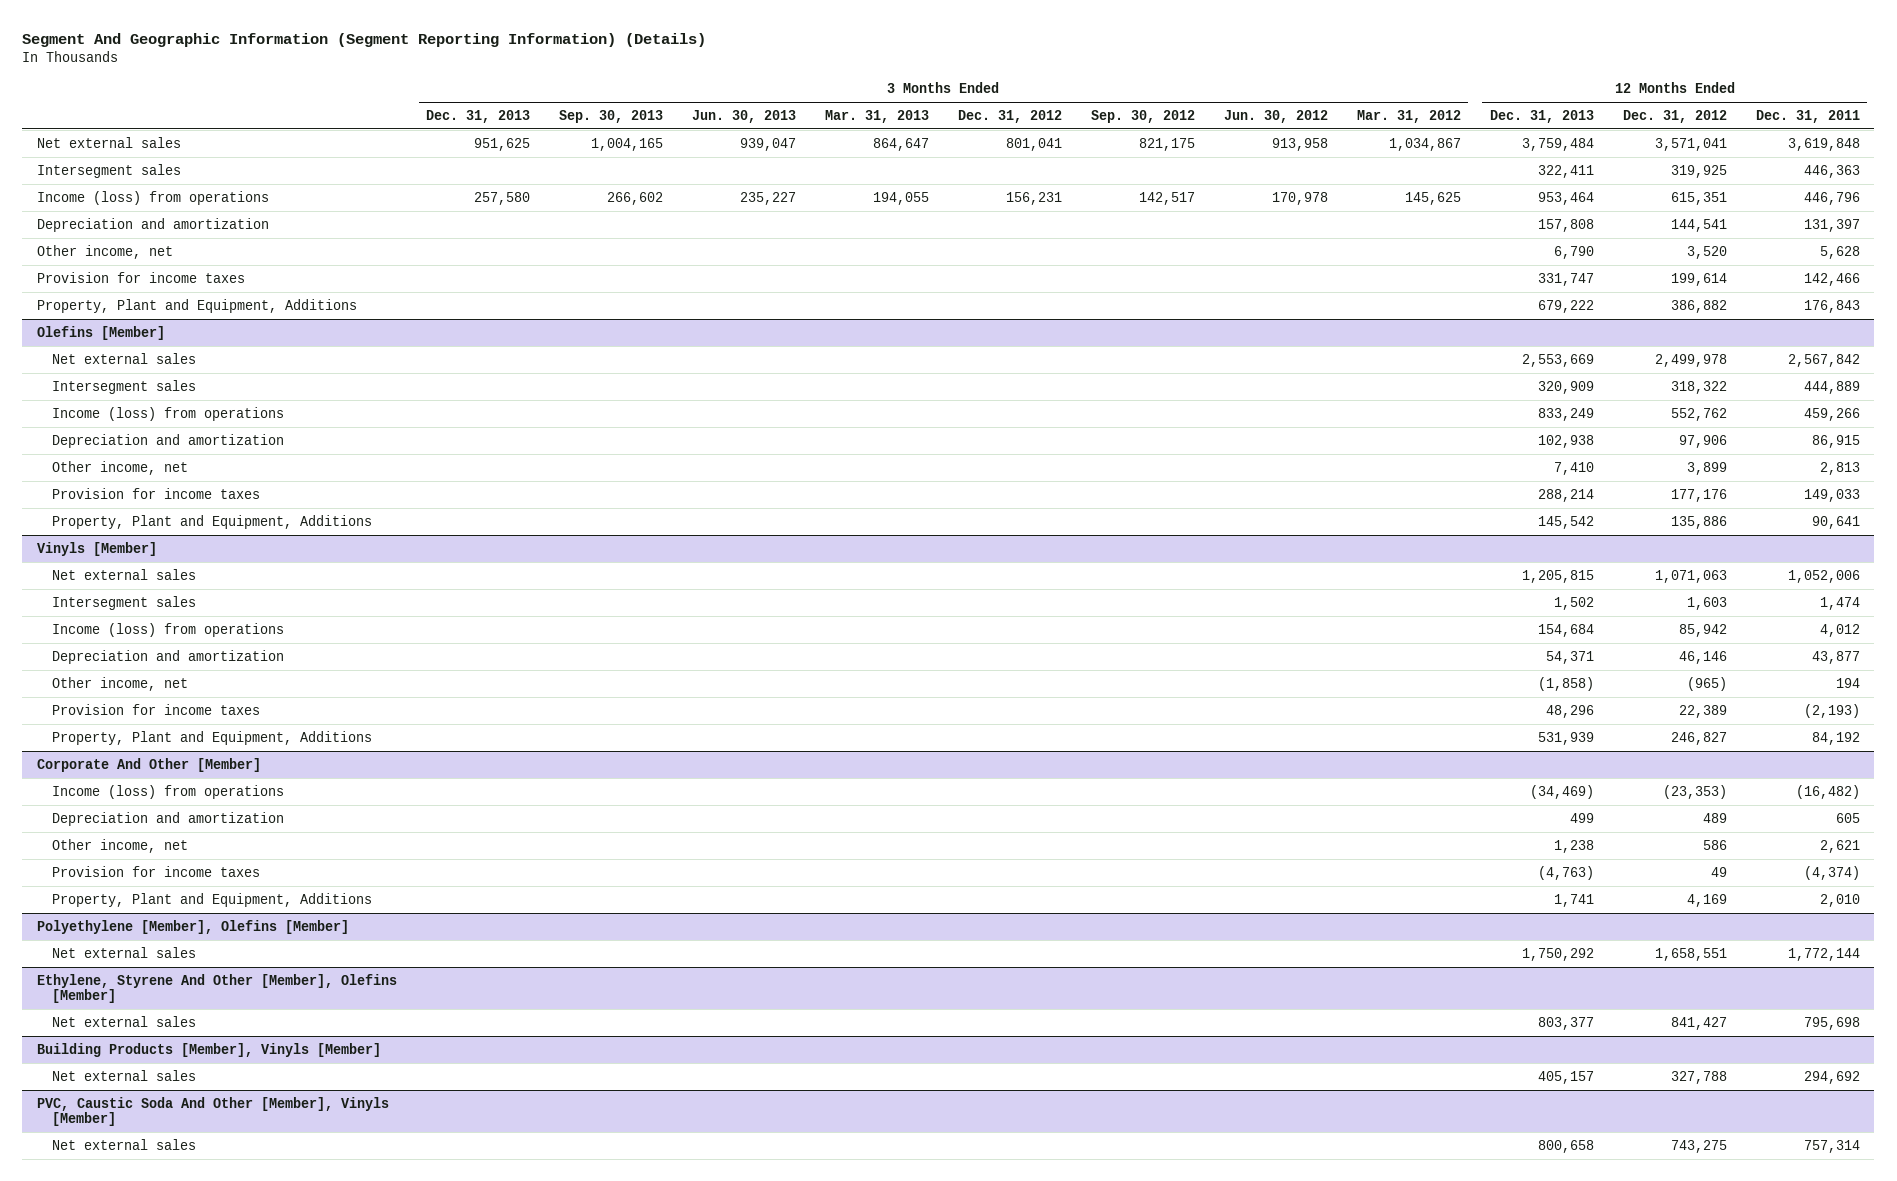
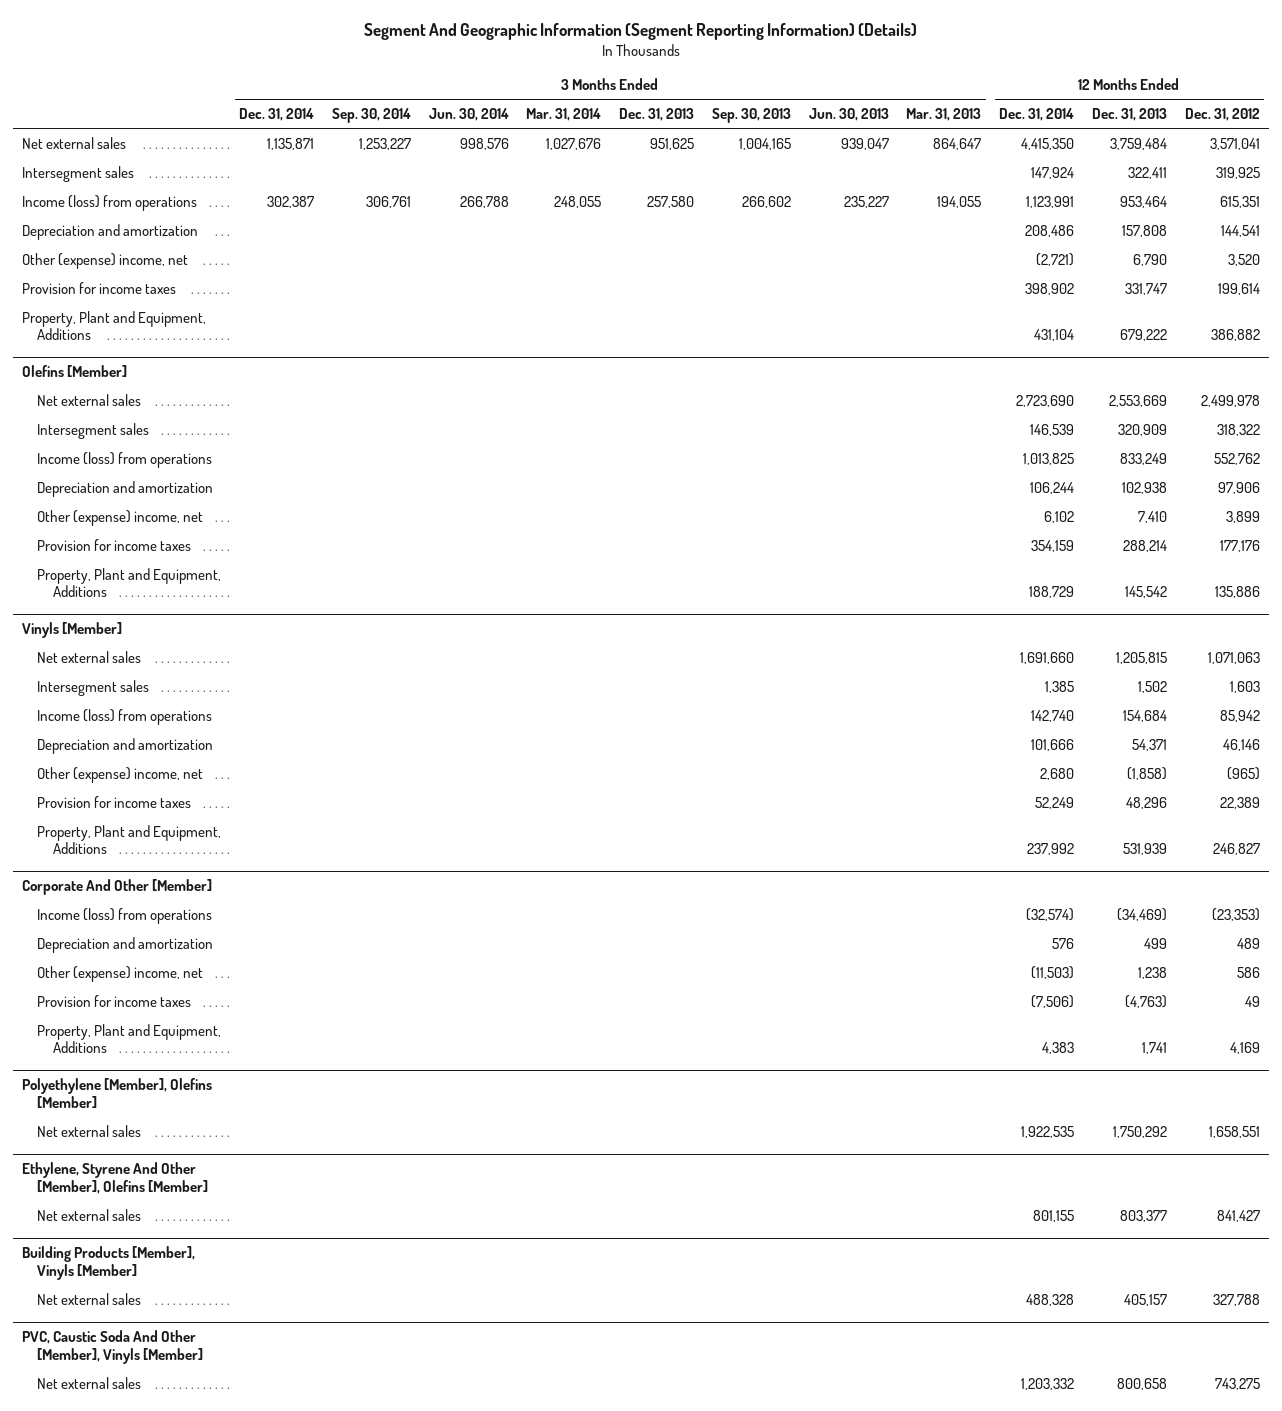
[957,109,1062,123] Dec. 31, 2012 -> none
[1090,109,1195,123] Sep. 30, 2012 -> none
[1223,109,1328,123] Jun. 30, 2012 -> none
[1356,109,1461,123] Mar. 31, 2012 -> none
[1755,109,1860,123] Dec. 31, 2011 -> none
none -> [239,108,315,122] Dec. 31, 2014
none -> [331,108,411,124] Sep. 30, 2014
none -> [428,108,509,122] Jun. 30, 2014
none -> [526,108,602,122] Mar. 31, 2014
none -> [999,108,1075,122] Dec. 31, 2014
[36,244,173,259] Other income, net -> [21,252,188,269] Other (expense) income, net
[52,460,189,475] Other income, net -> [37,509,204,526] Other (expense) income, net
[52,676,189,691] Other income, net -> [37,766,204,783] Other (expense) income, net
[52,838,189,853] Other income, net -> [37,965,204,982] Other (expense) income, net

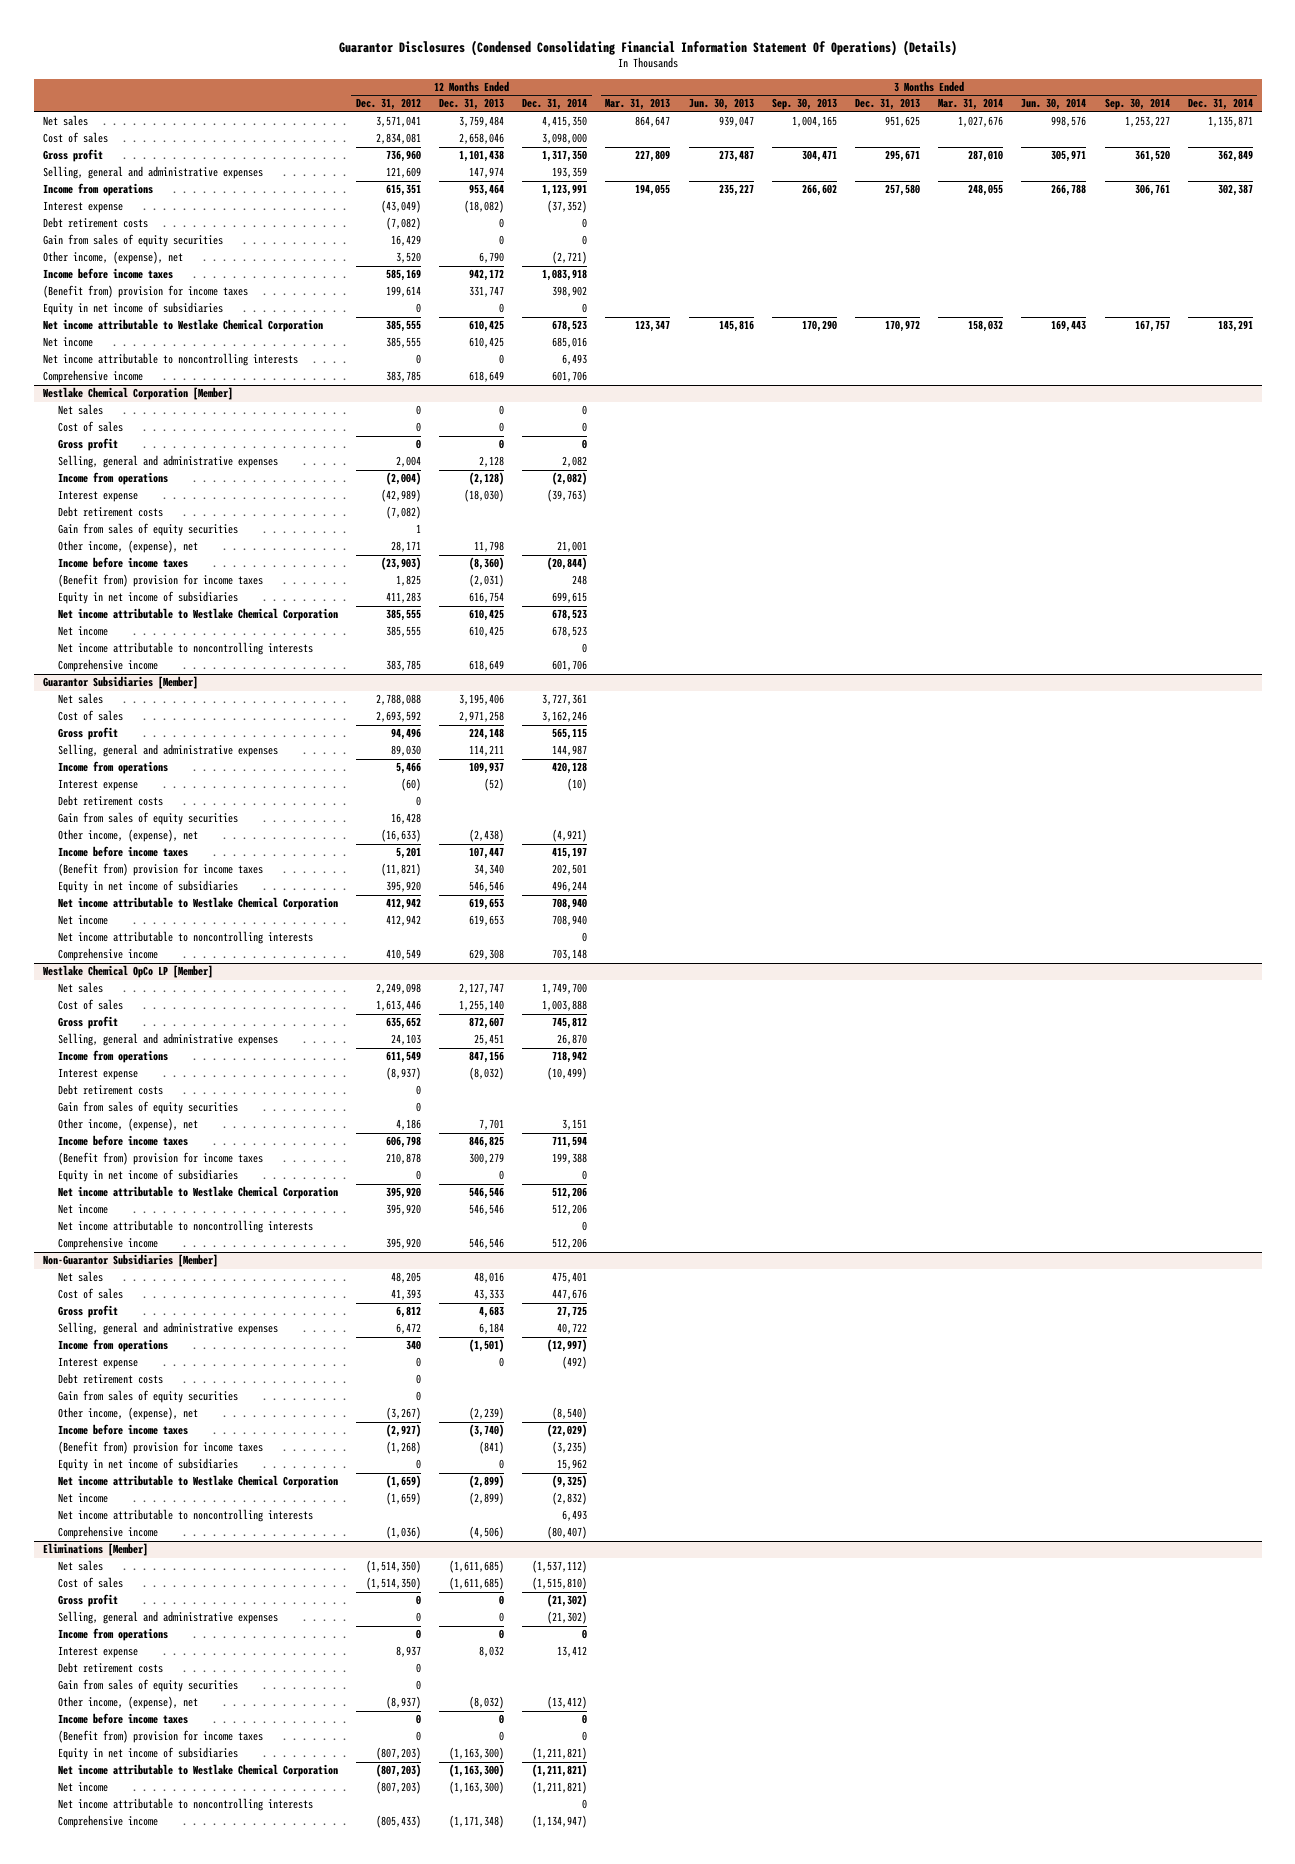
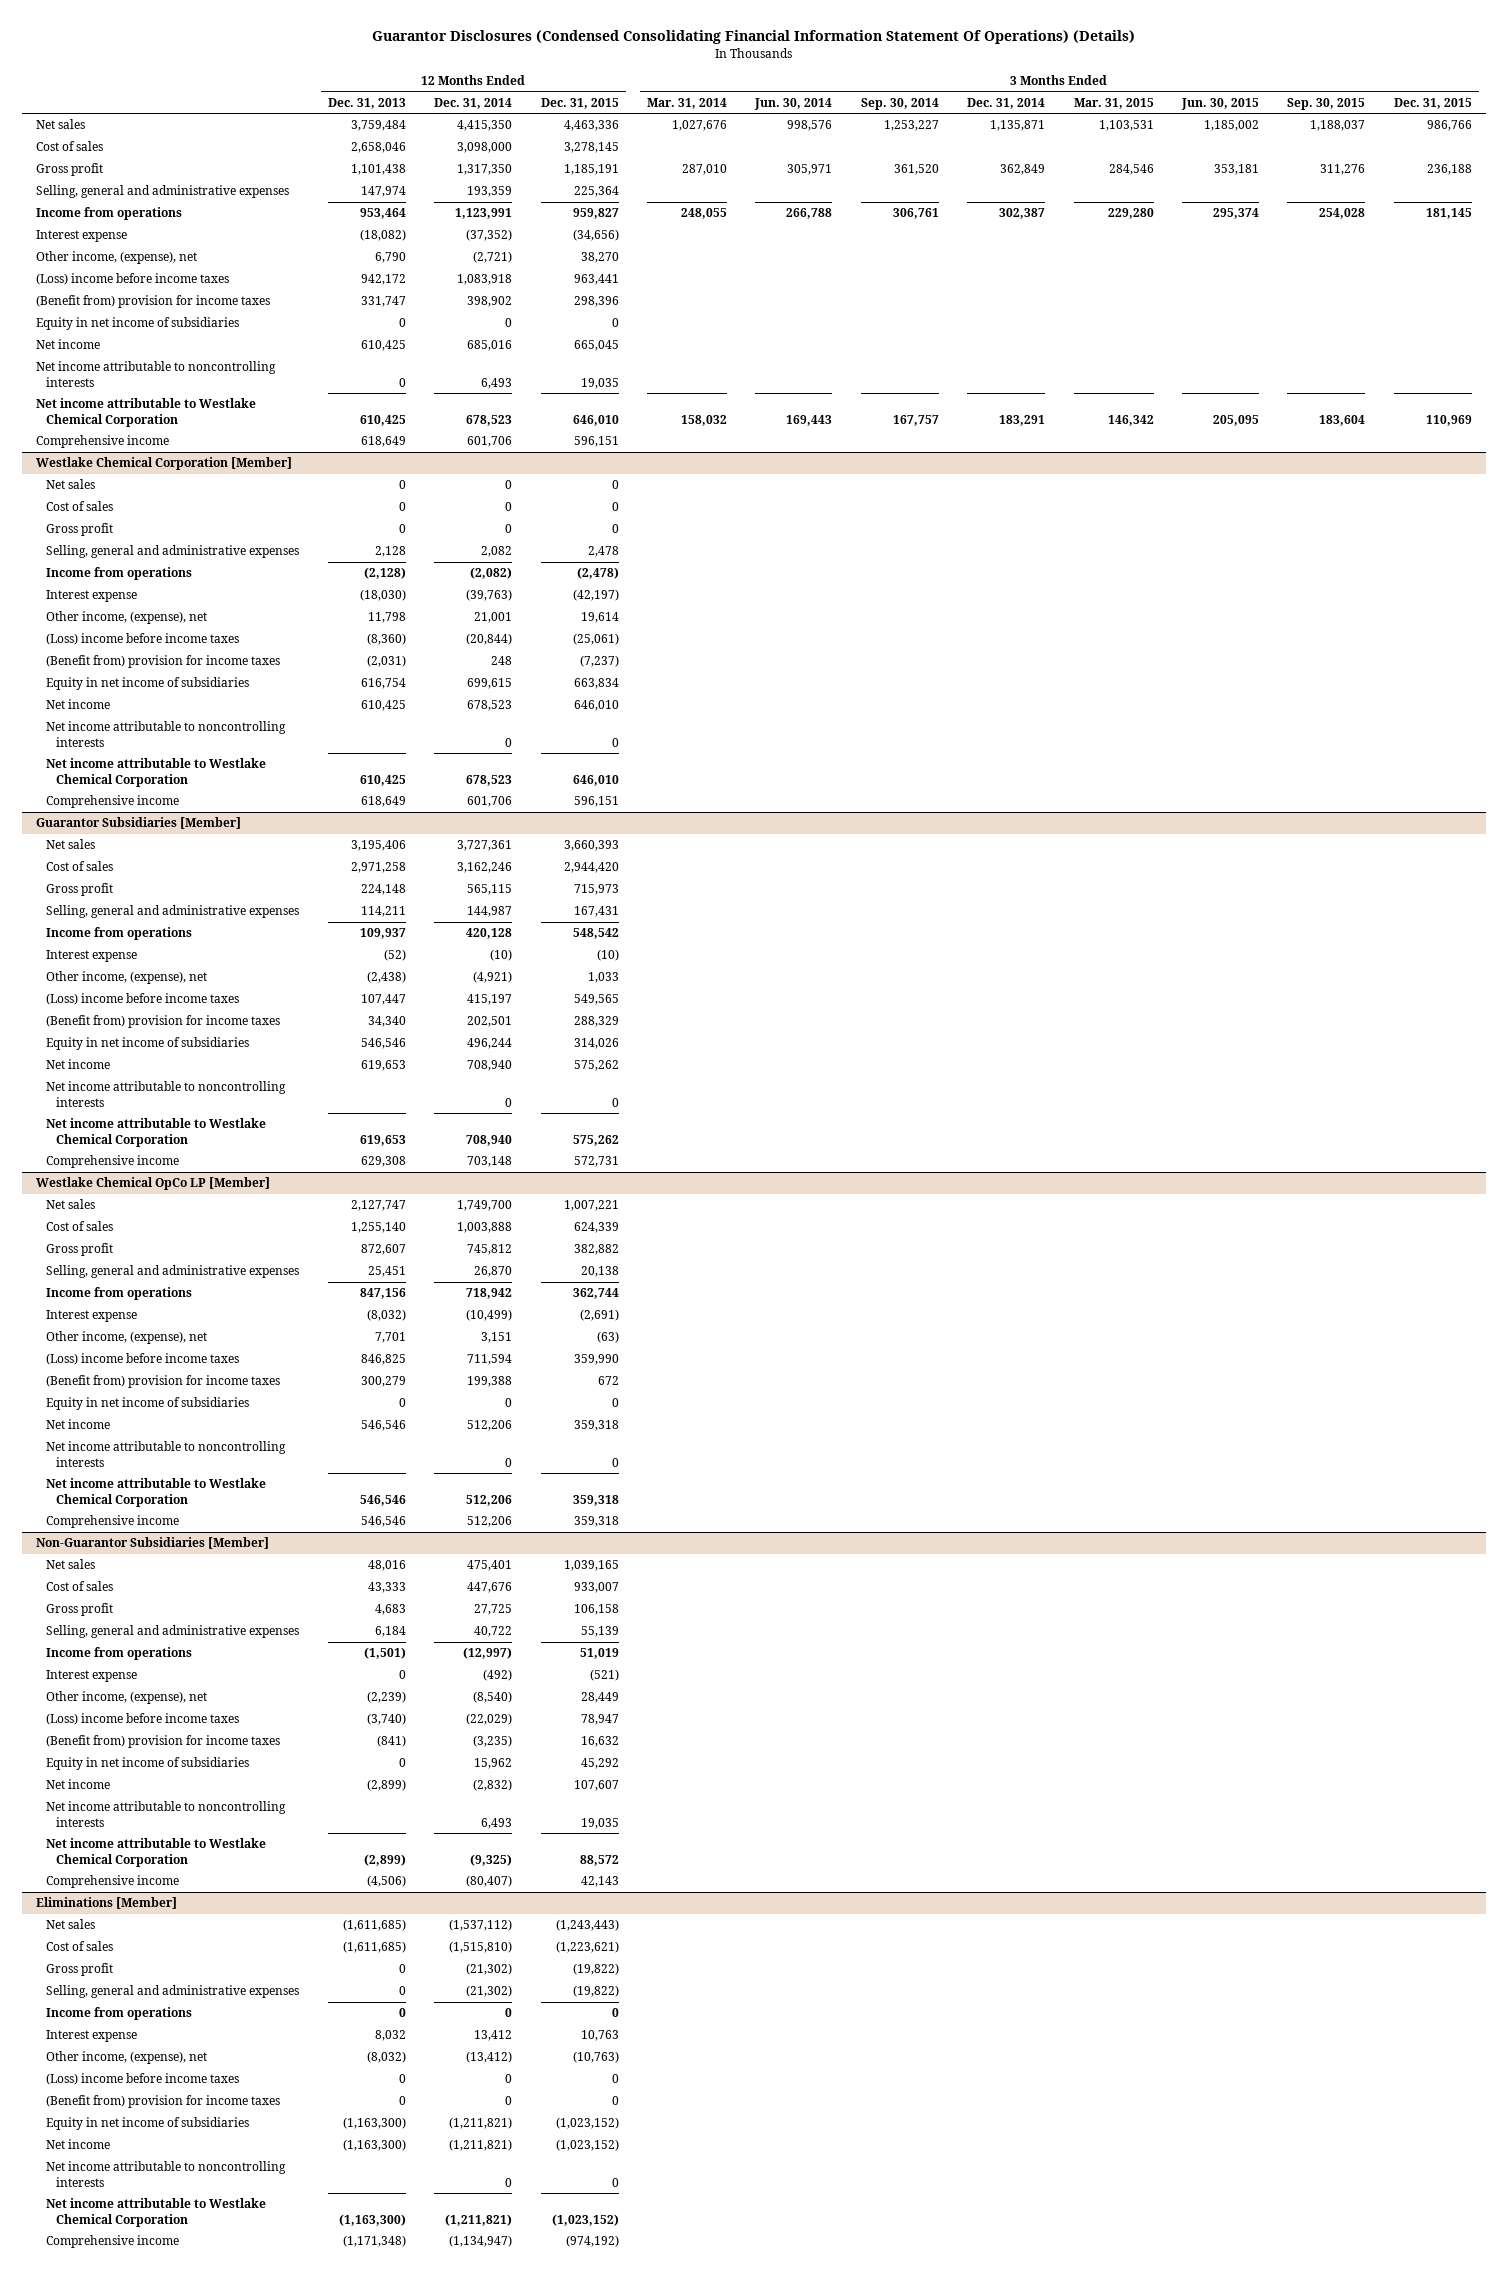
[355,98,421,111] Dec. 31, 2012 -> none
[605,98,671,111] Mar. 31, 2013 -> none
[688,98,754,111] Jun. 30, 2013 -> none
[771,98,837,111] Sep. 30, 2013 -> none
[855,98,921,111] Dec. 31, 2013 -> none
none -> [540,97,619,109] Dec. 31, 2015
none -> [1073,97,1154,109] Mar. 31, 2015
none -> [1181,97,1260,110] Jun. 30, 2015
none -> [1287,97,1366,110] Sep. 30, 2015
none -> [1393,97,1472,109] Dec. 31, 2015
[42,217,148,229] Debt retirement costs -> none
[42,234,223,248] Gain from sales of equity securities -> none
[42,268,173,280] Income before income taxes -> [36,273,230,286] (Loss) income before income taxes
[42,319,323,333] Net income attributable to Westlake Chemical Corporation -> [36,398,257,427] Net income attributable to Westlake Chemical Corporation
[57,506,163,518] Debt retirement costs -> none
[57,523,238,537] Gain from sales of equity securities -> none
[57,557,188,569] Income before income taxes -> [46,633,240,646] (Loss) income before income taxes
[57,608,338,622] Net income attributable to Westlake Chemical Corporation -> [46,758,267,787] Net income attributable to Westlake Chemical Corporation
[57,795,163,807] Debt retirement costs -> none
[57,812,238,826] Gain from sales of equity securities -> none
[57,846,188,858] Income before income taxes -> [46,993,240,1006] (Loss) income before income taxes
[57,897,338,911] Net income attributable to Westlake Chemical Corporation -> [46,1118,267,1147] Net income attributable to Westlake Chemical Corporation
[57,1084,163,1096] Debt retirement costs -> none
[57,1101,238,1115] Gain from sales of equity securities -> none
[57,1135,188,1147] Income before income taxes -> [46,1353,240,1366] (Loss) income before income taxes
[57,1186,338,1200] Net income attributable to Westlake Chemical Corporation -> [46,1478,267,1507] Net income attributable to Westlake Chemical Corporation
[57,1373,163,1385] Debt retirement costs -> none
[57,1390,238,1404] Gain from sales of equity securities -> none
[57,1424,188,1436] Income before income taxes -> [46,1713,240,1726] (Loss) income before income taxes
[57,1475,338,1489] Net income attributable to Westlake Chemical Corporation -> [46,1838,267,1867] Net income attributable to Westlake Chemical Corporation
[57,1662,163,1674] Debt retirement costs -> none
[57,1679,238,1693] Gain from sales of equity securities -> none
[57,1713,188,1725] Income before income taxes -> [46,2073,240,2086] (Loss) income before income taxes
[57,1764,338,1778] Net income attributable to Westlake Chemical Corporation -> [46,2198,267,2227] Net income attributable to Westlake Chemical Corporation

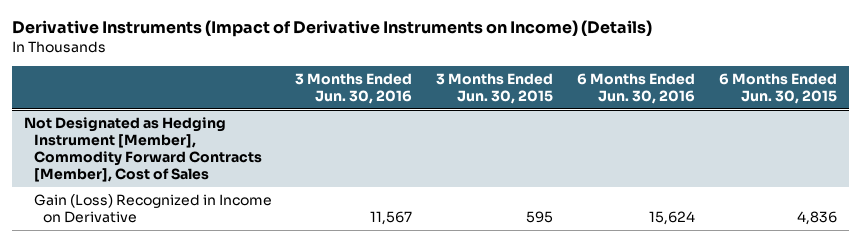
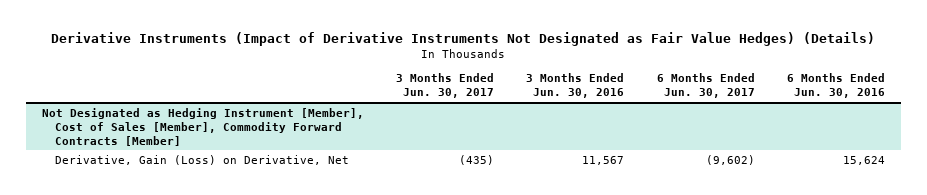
[11,20,652,38] Derivative Instruments (Impact of Derivative Instruments on Income) (Details) -> [51,31,876,46] Derivative Instruments (Impact of Derivative Instruments Not Designated as Fair Value Hedges) (Details)
[436,72,554,104] 3 Months Ended Jun. 30, 2015 -> none
[718,72,837,104] 6 Months Ended Jun. 30, 2015 -> none
none -> [396,73,495,99] 3 Months Ended Jun. 30, 2017
none -> [656,73,755,99] 6 Months Ended Jun. 30, 2017
[23,117,262,183] Not Designated as Hedging Instrument [Member], Commodity Forward Contracts [Member], Cost of Sales -> [41,107,364,146] Not Designated as Hedging Instrument [Member], Cost of Sales [Member], Commodity Forward Contracts [Member]
[33,194,272,224] Gain (Loss) Recognized in Income on Derivative -> [55,154,350,165] Derivative, Gain (Loss) on Derivative, Net

